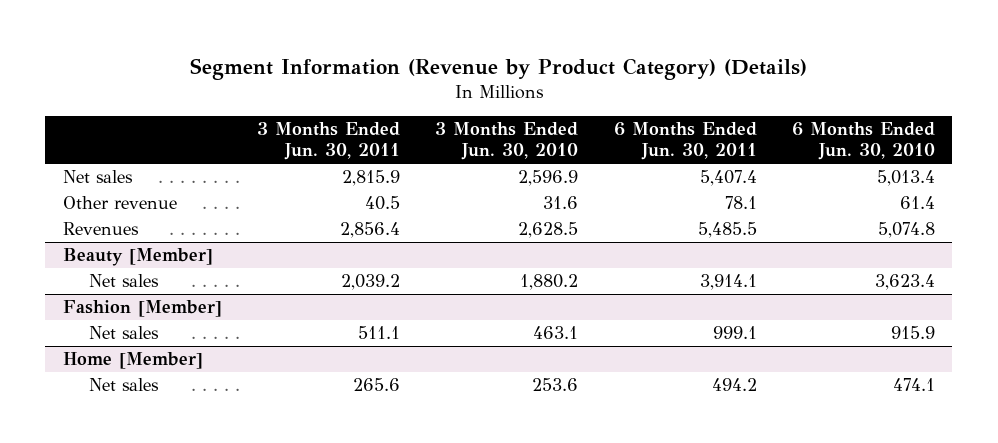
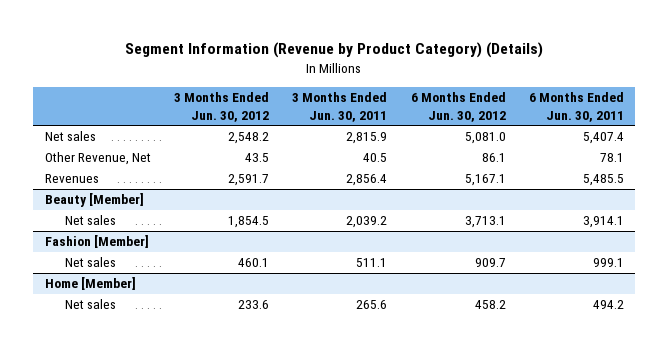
[435,122,579,161] 3 Months Ended Jun. 30, 2010 -> none
[791,122,935,161] 6 Months Ended Jun. 30, 2010 -> none
none -> [174,91,270,122] 3 Months Ended Jun. 30, 2012
none -> [410,91,506,122] 6 Months Ended Jun. 30, 2012
[63,196,178,210] Other revenue -> [44,152,151,166] Other Revenue, Net

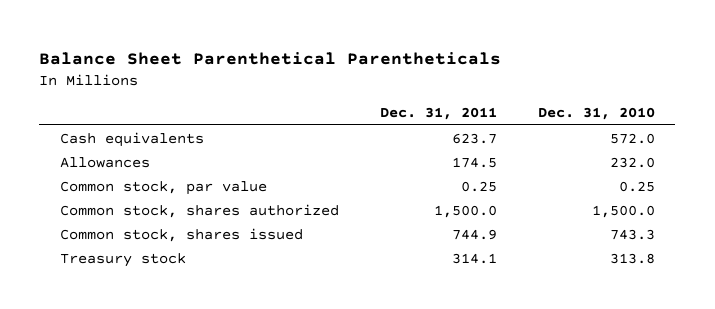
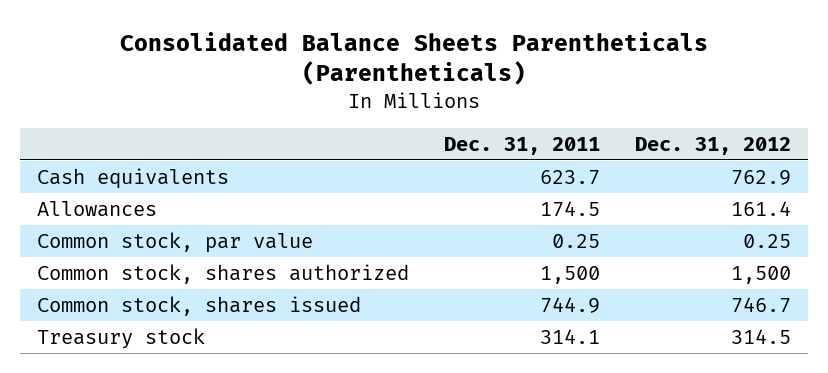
[39,51,502,65] Balance Sheet Parenthetical Parentheticals -> [120,31,709,86] Consolidated Balance Sheets Parentheticals (Parentheticals)
[537,107,655,121] Dec. 31, 2010 -> none
none -> [635,136,792,155] Dec. 31, 2012
[433,204,497,218] 1,500.0 -> [540,265,601,284] 1,500

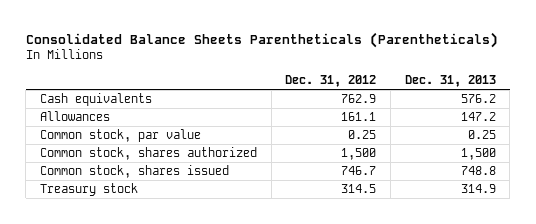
[444,136,601,155] Dec. 31, 2011 -> none
none -> [404,74,496,87] Dec. 31, 2013
[731,200,792,216] 161.4 -> [341,112,377,122] 161.1

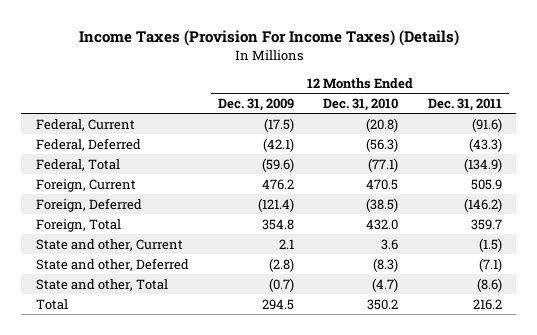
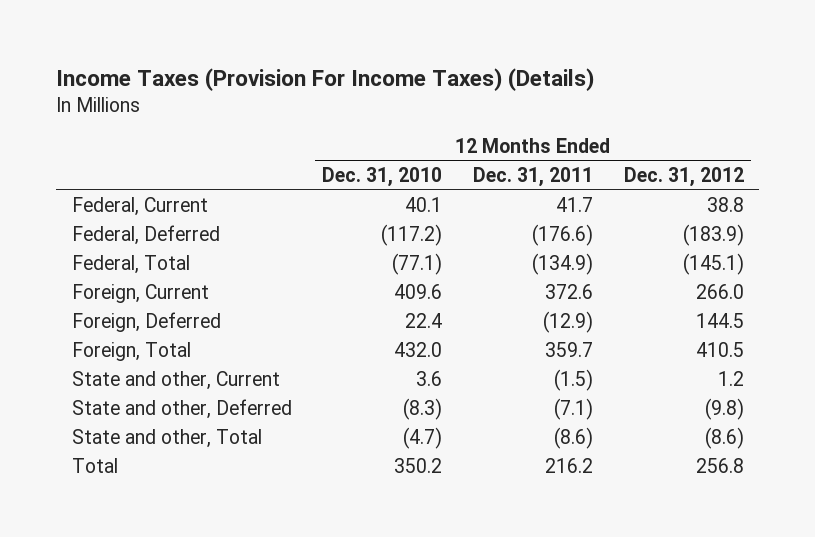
[218,97,295,111] Dec. 31, 2009 -> none
none -> [623,167,744,188] Dec. 31, 2012
[366,117,399,132] (20.8) -> [405,197,443,213] 40.1
[471,117,502,132] (91.6) -> [556,197,594,213] 41.7
[366,137,399,152] (56.3) -> [381,224,443,247] (117.2)
[468,137,502,152] (43.3) -> [532,224,594,247] (176.6)
[366,178,399,190] 470.5 -> [394,284,443,300] 409.6
[470,178,502,190] 505.9 -> [545,284,594,300] 372.6
[366,197,399,212] (38.5) -> [405,313,443,329] 22.4
[463,197,502,212] (146.2) -> [543,311,594,334] (12.9)

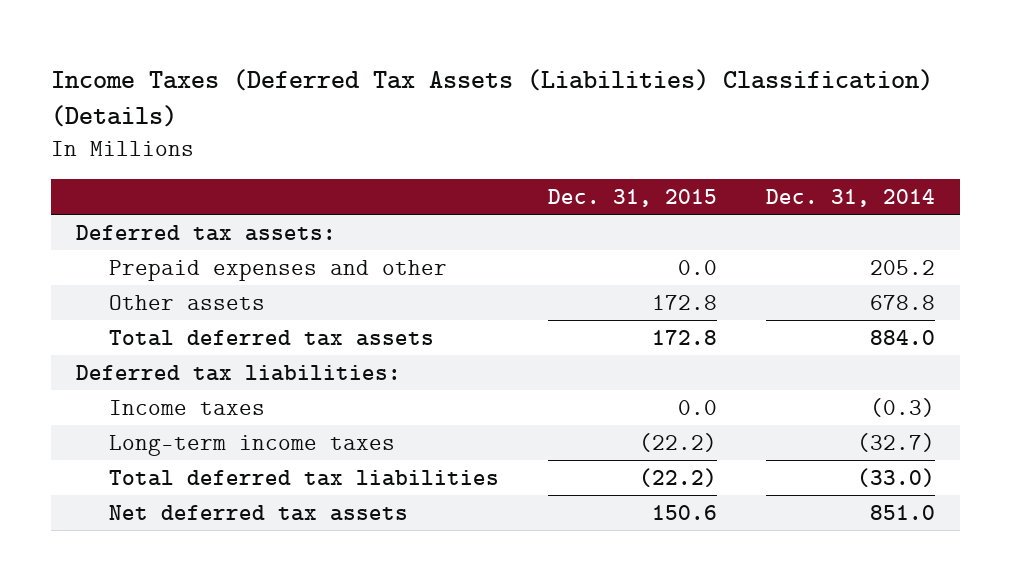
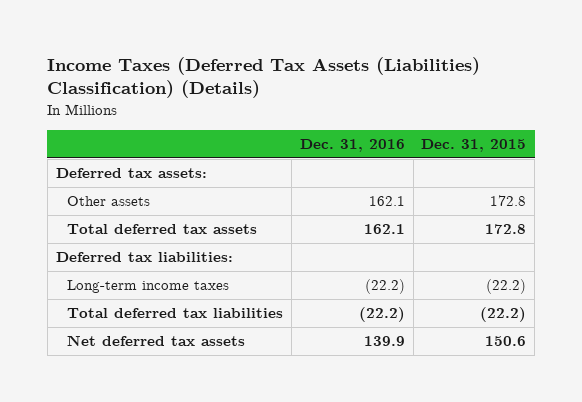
[765,188,935,207] Dec. 31, 2014 -> none
none -> [299,138,405,152] Dec. 31, 2016
[108,259,447,281] Prepaid expenses and other -> none
[108,399,265,415] Income taxes -> none

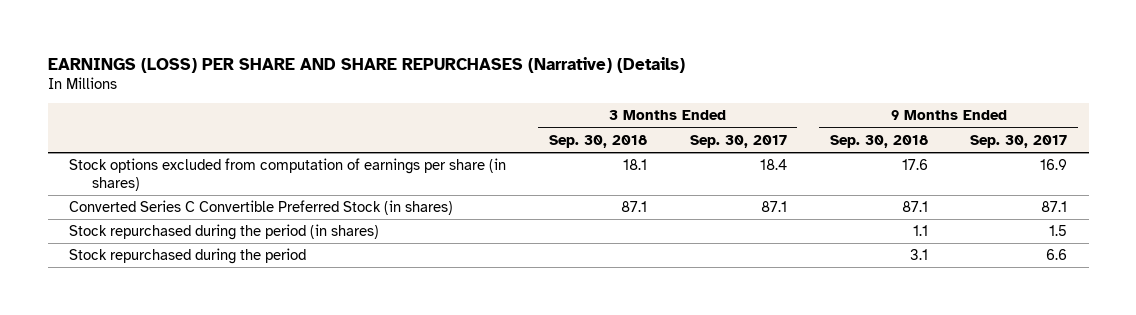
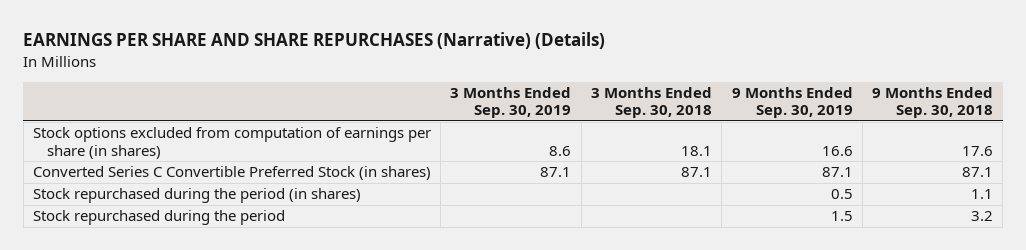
[47,56,685,73] EARNINGS (LOSS) PER SHARE AND SHARE REPURCHASES (Narrative) (Details) -> [23,32,606,50] EARNINGS PER SHARE AND SHARE REPURCHASES (Narrative) (Details)
[689,134,787,148] Sep. 30, 2017 -> none
[970,134,1068,148] Sep. 30, 2017 -> none
none -> [450,86,572,119] 3 Months Ended Sep. 30, 2019
none -> [731,86,853,119] 9 Months Ended Sep. 30, 2019
[909,249,928,261] 3.1 -> [971,211,994,222] 3.2

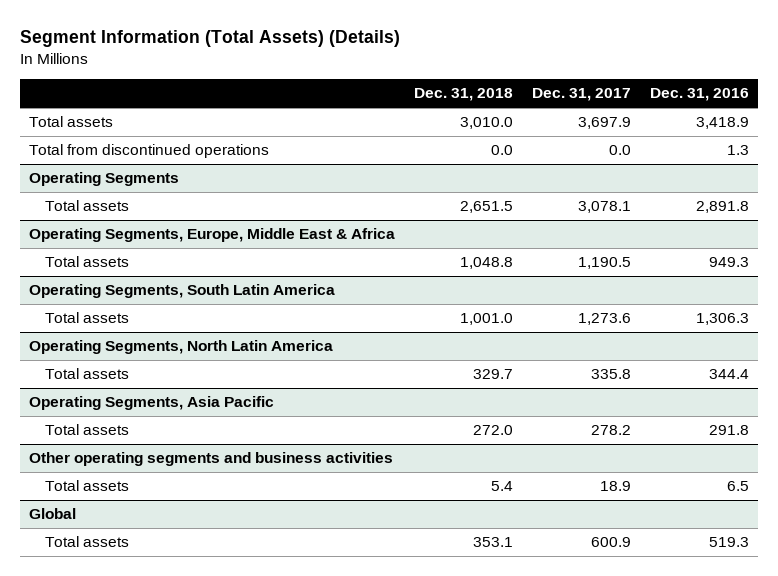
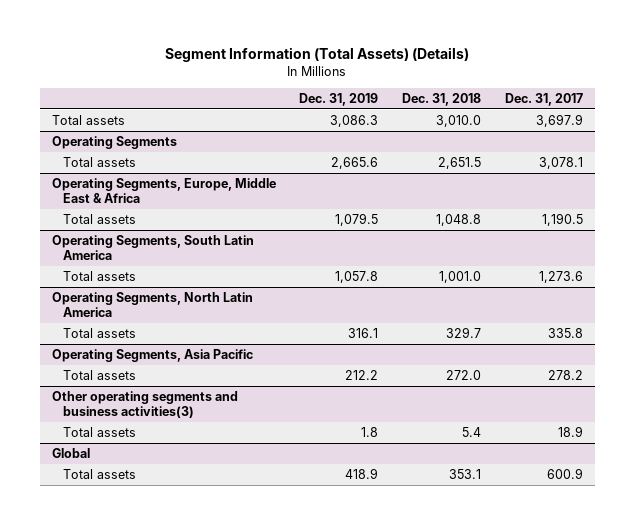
[649,88,749,102] Dec. 31, 2016 -> none
none -> [299,92,379,106] Dec. 31, 2019
[29,144,270,159] Total from discontinued operations -> none
[29,452,394,467] Other operating segments and business activities -> [51,390,238,419] Other operating segments and business activities(3)

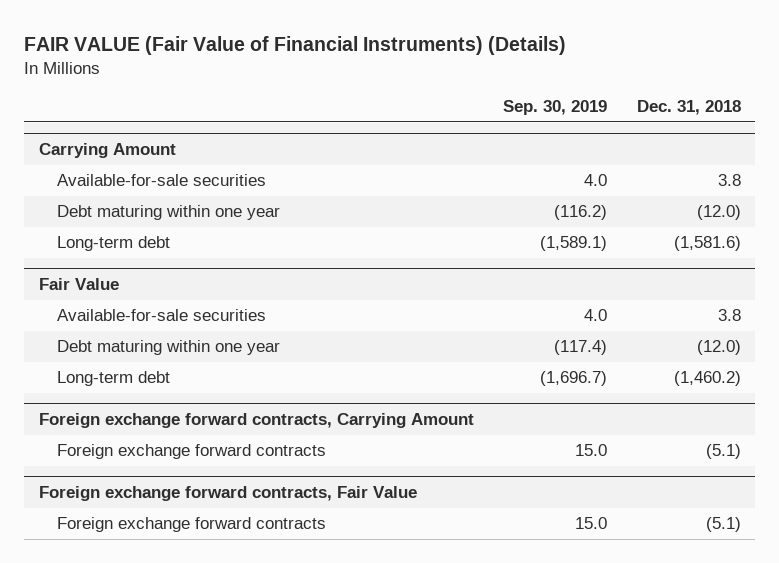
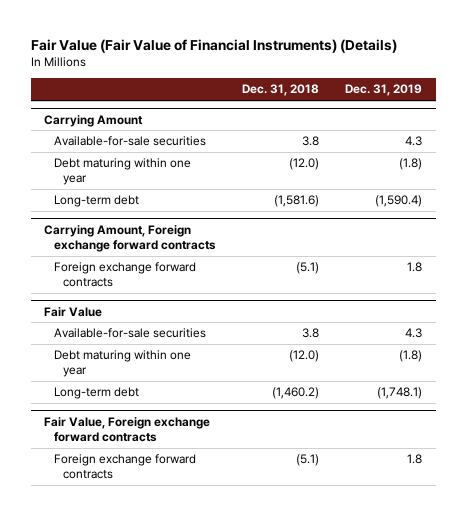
[24,35,567,55] FAIR VALUE (Fair Value of Financial Instruments) (Details) -> [30,38,397,53] Fair Value (Fair Value of Financial Instruments) (Details)
[503,100,608,116] Sep. 30, 2019 -> none
none -> [345,84,423,97] Dec. 31, 2019
none -> [44,224,216,252] Carrying Amount, Foreign exchange forward contracts
none -> [53,262,196,288] Foreign exchange forward contracts
[38,413,474,429] Foreign exchange forward contracts, Carrying Amount -> none
[56,444,326,460] Foreign exchange forward contracts -> none
[38,486,417,502] Foreign exchange forward contracts, Fair Value -> [44,416,211,442] Fair Value, Foreign exchange forward contracts

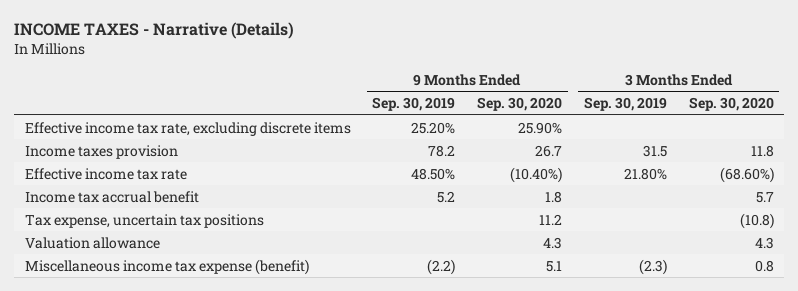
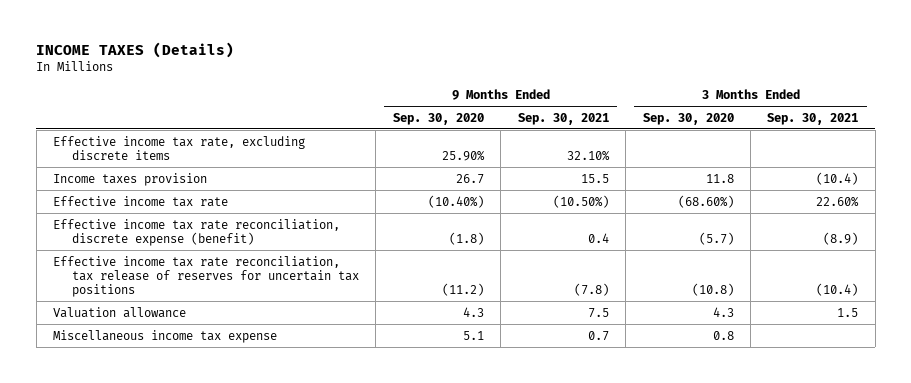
[13,22,294,40] INCOME TAXES - Narrative (Details) -> [36,41,235,58] INCOME TAXES (Details)
[372,97,456,112] Sep. 30, 2019 -> none
[583,97,667,112] Sep. 30, 2019 -> none
none -> [517,112,609,125] Sep. 30, 2021
none -> [767,112,859,125] Sep. 30, 2021
[24,213,264,228] Tax expense, uncertain tax positions -> none
[24,190,199,203] Income tax accrual benefit -> [53,218,341,246] Effective income tax rate reconciliation, discrete expense (benefit)
[545,190,563,203] 1.8 -> [448,231,484,245] (1.8)
[755,191,774,203] 5.7 -> [698,231,734,245] (5.7)
none -> [53,255,360,298] Effective income tax rate reconciliation, tax release of reserves for uncertain tax positions
[24,258,309,275] Miscellaneous income tax expense (benefit) -> [53,329,278,343] Miscellaneous income tax expense

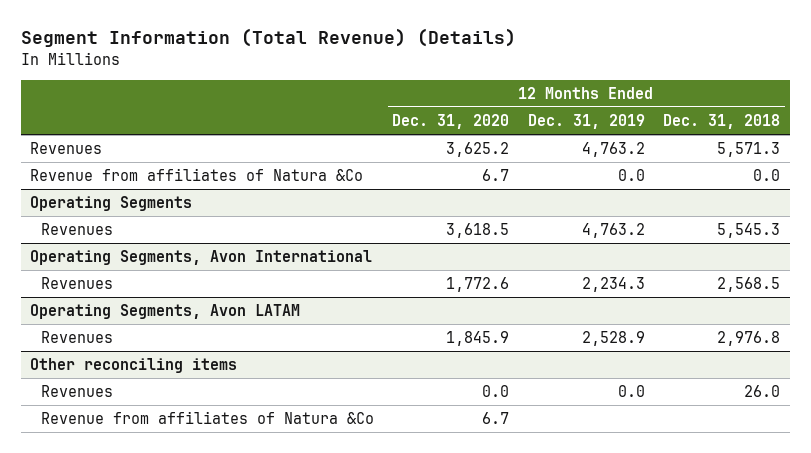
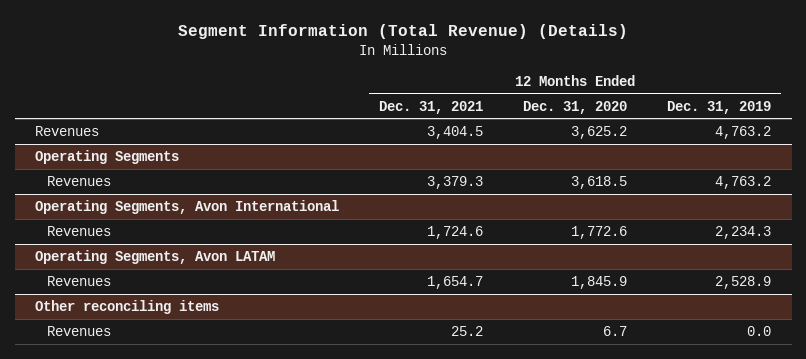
[663,113,781,129] Dec. 31, 2018 -> none
none -> [378,100,483,114] Dec. 31, 2021
[30,168,364,182] Revenue from affiliates of Natura &Co -> none
[40,411,374,425] Revenue from affiliates of Natura &Co -> none
[482,385,510,398] 0.0 -> [603,325,628,336] 6.7

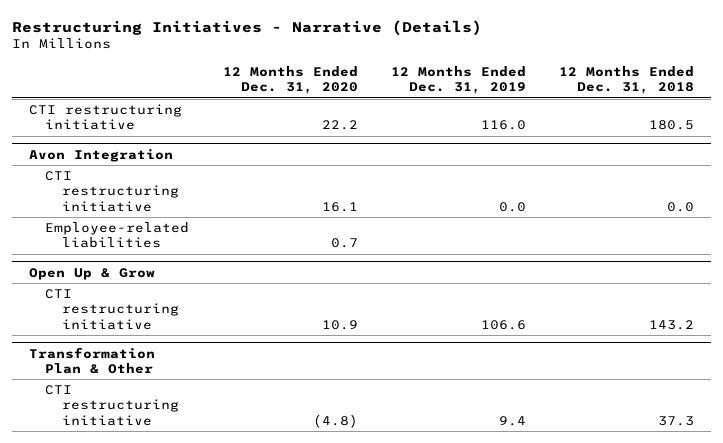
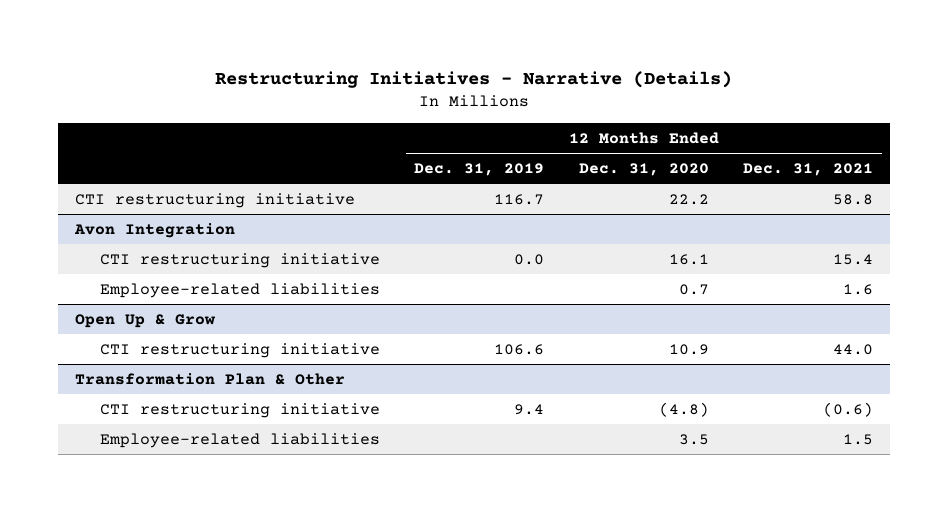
[559,65,695,95] 12 Months Ended Dec. 31, 2018 -> none
none -> [743,162,874,176] Dec. 31, 2021
[480,120,526,131] 116.0 -> [494,193,545,205] 116.7
none -> [100,432,381,448] Employee-related liabilities

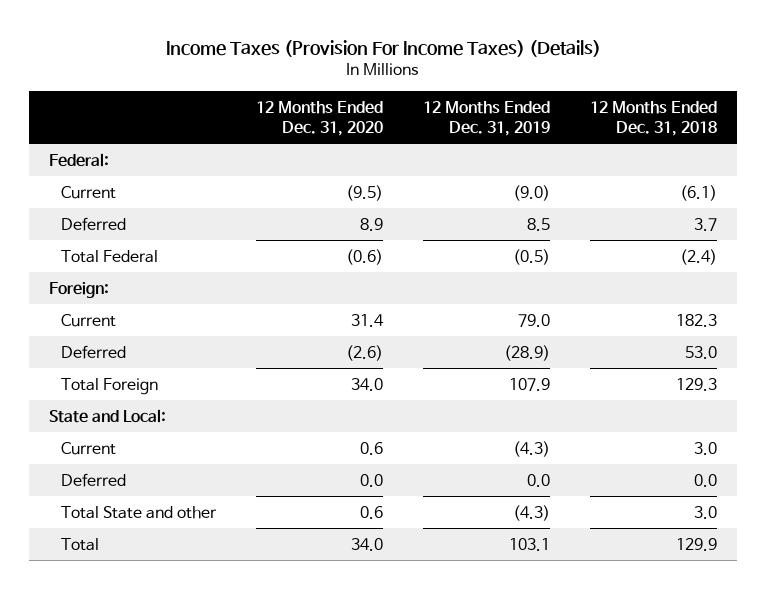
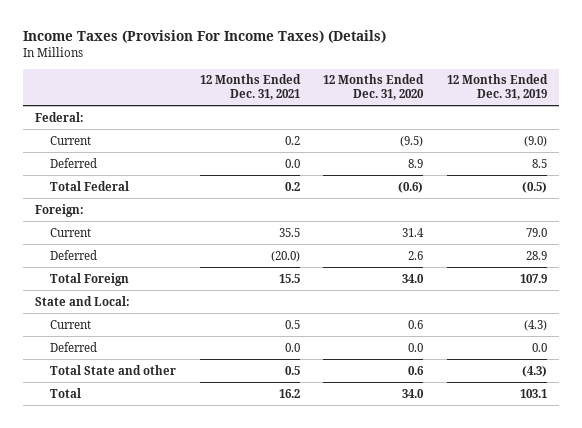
[589,100,717,136] 12 Months Ended Dec. 31, 2018 -> none
none -> [199,74,301,101] 12 Months Ended Dec. 31, 2021
[346,344,384,361] (2.6) -> [408,250,424,260] 2.6
[503,344,550,361] (28.9) -> [526,250,548,260] 28.9

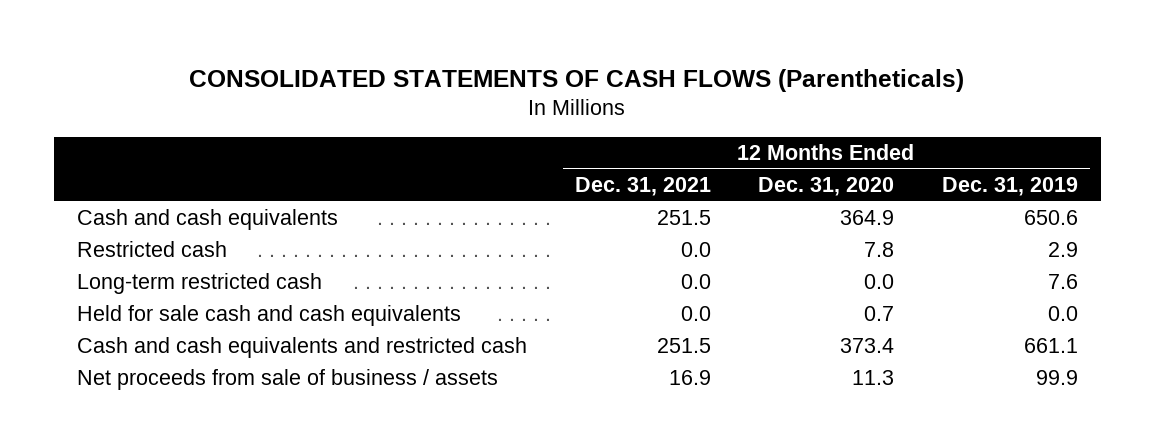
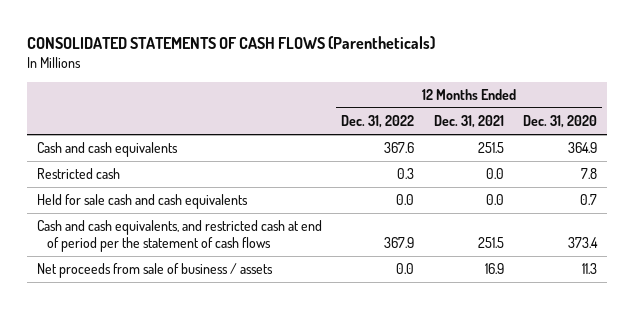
[941,177,1078,197] Dec. 31, 2019 -> none
none -> [341,115,415,129] Dec. 31, 2022
[77,273,323,295] Long-term restricted cash -> none
[77,337,528,359] Cash and cash equivalents and restricted cash -> [36,220,322,252] Cash and cash equivalents, and restricted cash at end of period per the statement of cash flows

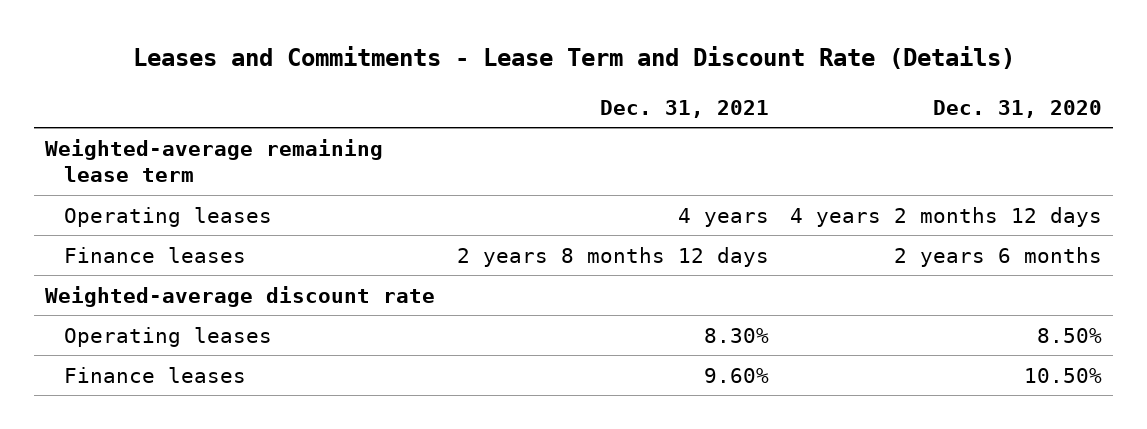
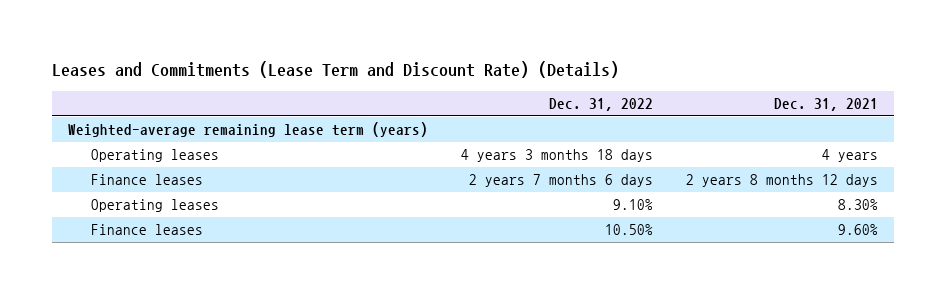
[132,46,1015,70] Leases and Commitments - Lease Term and Discount Rate (Details) -> [52,61,620,79] Leases and Commitments (Lease Term and Discount Rate) (Details)
[933,99,1103,118] Dec. 31, 2020 -> none
none -> [549,97,654,111] Dec. 31, 2022
[45,138,384,183] Weighted-average remaining lease term -> [68,122,429,138] Weighted-average remaining lease term (years)
[45,285,436,307] Weighted-average discount rate -> none

